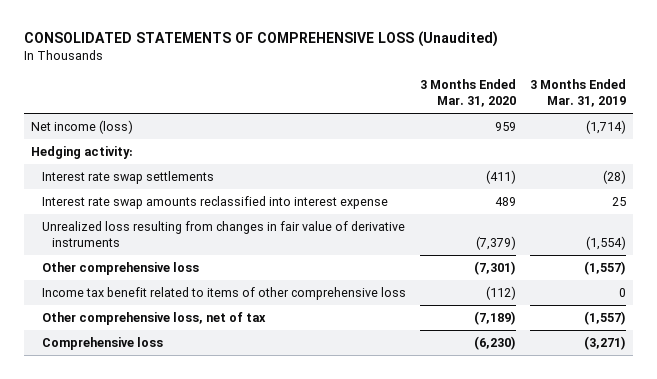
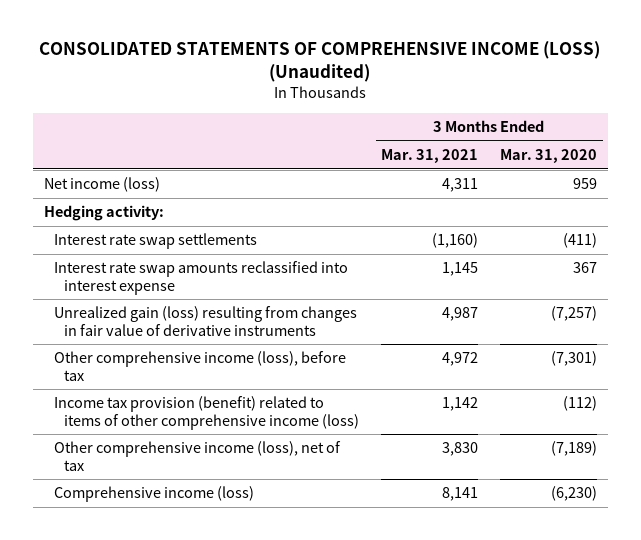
[24,31,499,48] CONSOLIDATED STATEMENTS OF COMPREHENSIVE LOSS (Unaudited) -> [39,41,601,83] CONSOLIDATED STATEMENTS OF COMPREHENSIVE INCOME (LOSS) (Unaudited)
[529,79,626,108] 3 Months Ended Mar. 31, 2019 -> none
none -> [381,148,479,163] Mar. 31, 2021
[494,197,516,207] 489 -> [573,262,598,274] 367
[41,221,405,247] Unrealized loss resulting from changes in fair value of derivative instruments -> [54,306,358,336] Unrealized gain (loss) resulting from changes in fair value of derivative instruments
[475,235,516,250] (7,379) -> [551,306,598,322] (7,257)
[41,262,199,276] Other comprehensive loss -> [54,351,347,381] Other comprehensive income (loss), before tax
[41,287,406,301] Income tax benefit related to items of other comprehensive loss -> [54,396,360,430] Income tax provision (benefit) related to items of other comprehensive income (loss)
[41,312,266,326] Other comprehensive loss, net of tax -> [54,441,342,471] Other comprehensive income (loss), net of tax
[41,337,163,351] Comprehensive loss -> [54,486,255,503] Comprehensive income (loss)

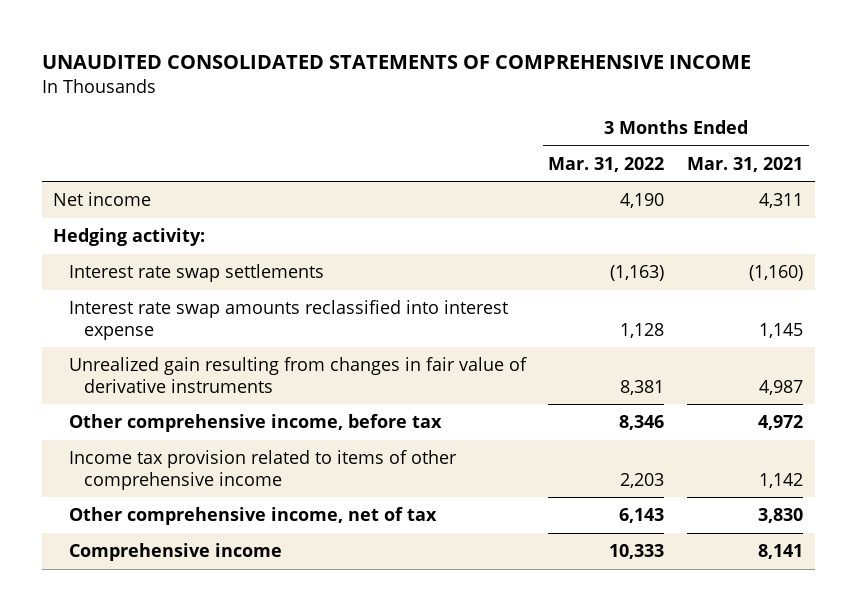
[39,41,601,83] CONSOLIDATED STATEMENTS OF COMPREHENSIVE INCOME (LOSS) (Unaudited) -> [41,54,751,69] UNAUDITED CONSOLIDATED STATEMENTS OF COMPREHENSIVE INCOME
[500,148,598,163] Mar. 31, 2020 -> none
none -> [548,156,665,172] Mar. 31, 2022
[43,177,160,193] Net income (loss) -> [53,191,152,206] Net income
[54,306,358,336] Unrealized gain (loss) resulting from changes in fair value of derivative instruments -> [68,356,527,393] Unrealized gain resulting from changes in fair value of derivative instruments
[54,351,347,381] Other comprehensive income (loss), before tax -> [68,413,442,432] Other comprehensive income, before tax
[54,396,360,430] Income tax provision (benefit) related to items of other comprehensive income (loss) -> [68,449,457,490] Income tax provision related to items of other comprehensive income
[54,441,342,471] Other comprehensive income (loss), net of tax -> [68,506,437,525] Other comprehensive income, net of tax
[54,486,255,503] Comprehensive income (loss) -> [68,542,282,561] Comprehensive income

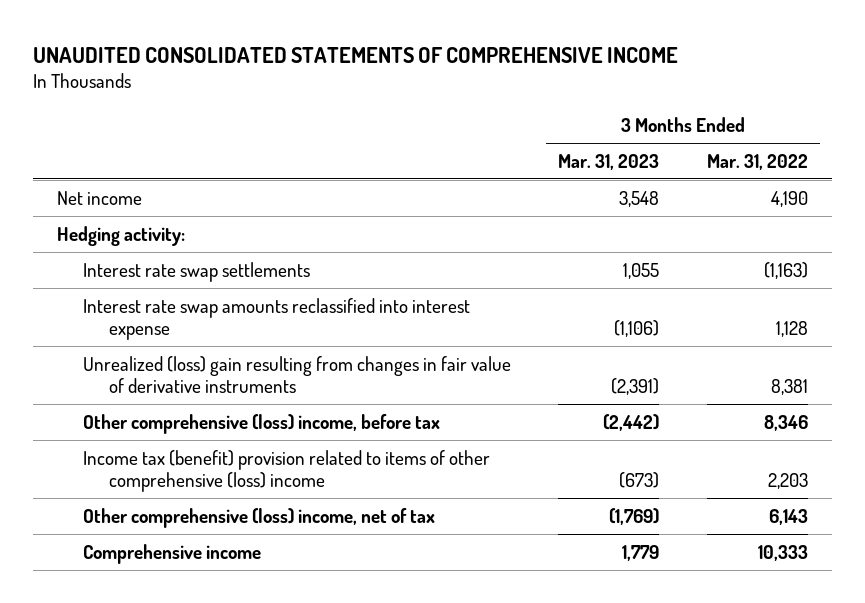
[687,156,804,172] Mar. 31, 2021 -> none
none -> [558,153,660,170] Mar. 31, 2023
[68,356,527,393] Unrealized gain resulting from changes in fair value of derivative instruments -> [82,355,511,394] Unrealized (loss) gain resulting from changes in fair value of derivative instruments
[68,413,442,432] Other comprehensive income, before tax -> [82,413,440,434] Other comprehensive (loss) income, before tax
[68,449,457,490] Income tax provision related to items of other comprehensive income -> [82,449,490,493] Income tax (benefit) provision related to items of other comprehensive (loss) income
[68,506,437,525] Other comprehensive income, net of tax -> [82,507,435,528] Other comprehensive (loss) income, net of tax

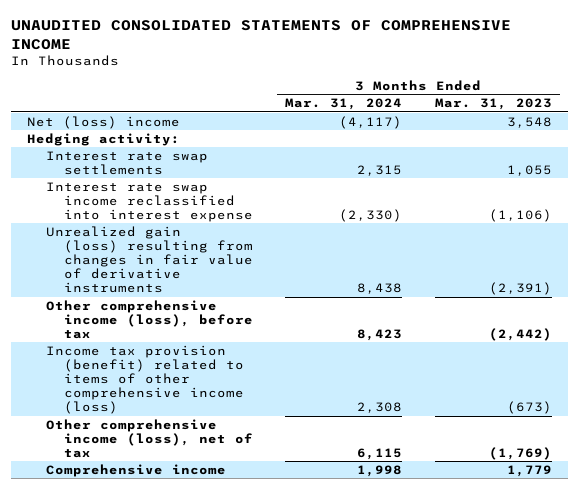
[706,153,808,170] Mar. 31, 2022 -> none
none -> [285,98,403,111] Mar. 31, 2024
[57,190,143,205] Net income -> [26,115,180,129] Net (loss) income
[82,297,470,341] Interest rate swap amounts reclassified into interest expense -> [45,181,254,223] Interest rate swap income reclassified into interest expense
[82,355,511,394] Unrealized (loss) gain resulting from changes in fair value of derivative instruments -> [45,225,254,294] Unrealized gain (loss) resulting from changes in fair value of derivative instruments
[82,413,440,434] Other comprehensive (loss) income, before tax -> [45,299,254,340] Other comprehensive income (loss), before tax
[82,449,490,493] Income tax (benefit) provision related to items of other comprehensive (loss) income -> [45,344,245,415] Income tax provision (benefit) related to items of other comprehensive income (loss)
[82,507,435,528] Other comprehensive (loss) income, net of tax -> [45,418,254,459] Other comprehensive income (loss), net of tax

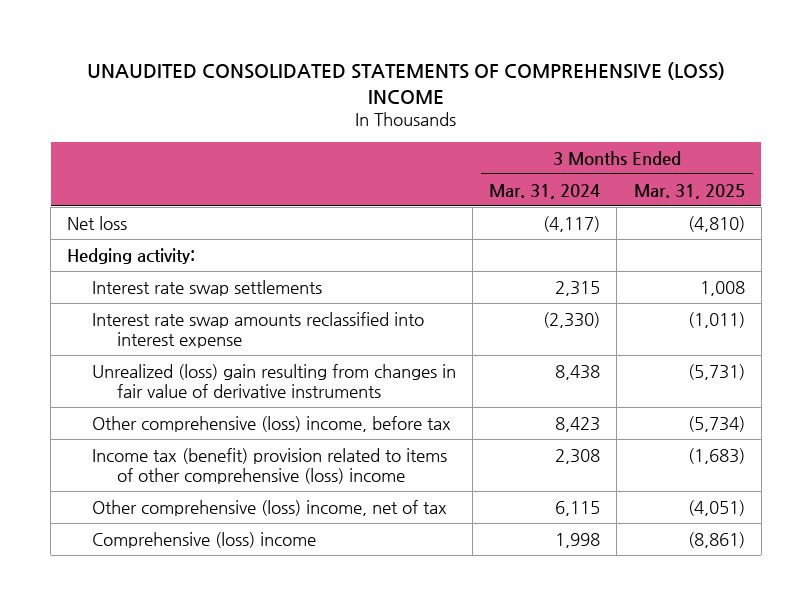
[10,19,511,50] UNAUDITED CONSOLIDATED STATEMENTS OF COMPREHENSIVE INCOME -> [86,61,725,104] UNAUDITED CONSOLIDATED STATEMENTS OF COMPREHENSIVE (LOSS) INCOME
[434,98,552,111] Mar. 31, 2023 -> none
none -> [633,183,745,199] Mar. 31, 2025
[26,115,180,129] Net (loss) income -> [67,215,128,230] Net loss
[45,181,254,223] Interest rate swap income reclassified into interest expense -> [92,311,425,349] Interest rate swap amounts reclassified into interest expense
[45,225,254,294] Unrealized gain (loss) resulting from changes in fair value of derivative instruments -> [92,363,457,399] Unrealized (loss) gain resulting from changes in fair value of derivative instruments
[45,299,254,340] Other comprehensive income (loss), before tax -> [92,415,452,432] Other comprehensive (loss) income, before tax
[45,344,245,415] Income tax provision (benefit) related to items of other comprehensive income (loss) -> [92,447,448,485] Income tax (benefit) provision related to items of other comprehensive (loss) income
[45,418,254,459] Other comprehensive income (loss), net of tax -> [92,499,448,516] Other comprehensive (loss) income, net of tax
[45,463,226,477] Comprehensive income -> [92,531,317,548] Comprehensive (loss) income

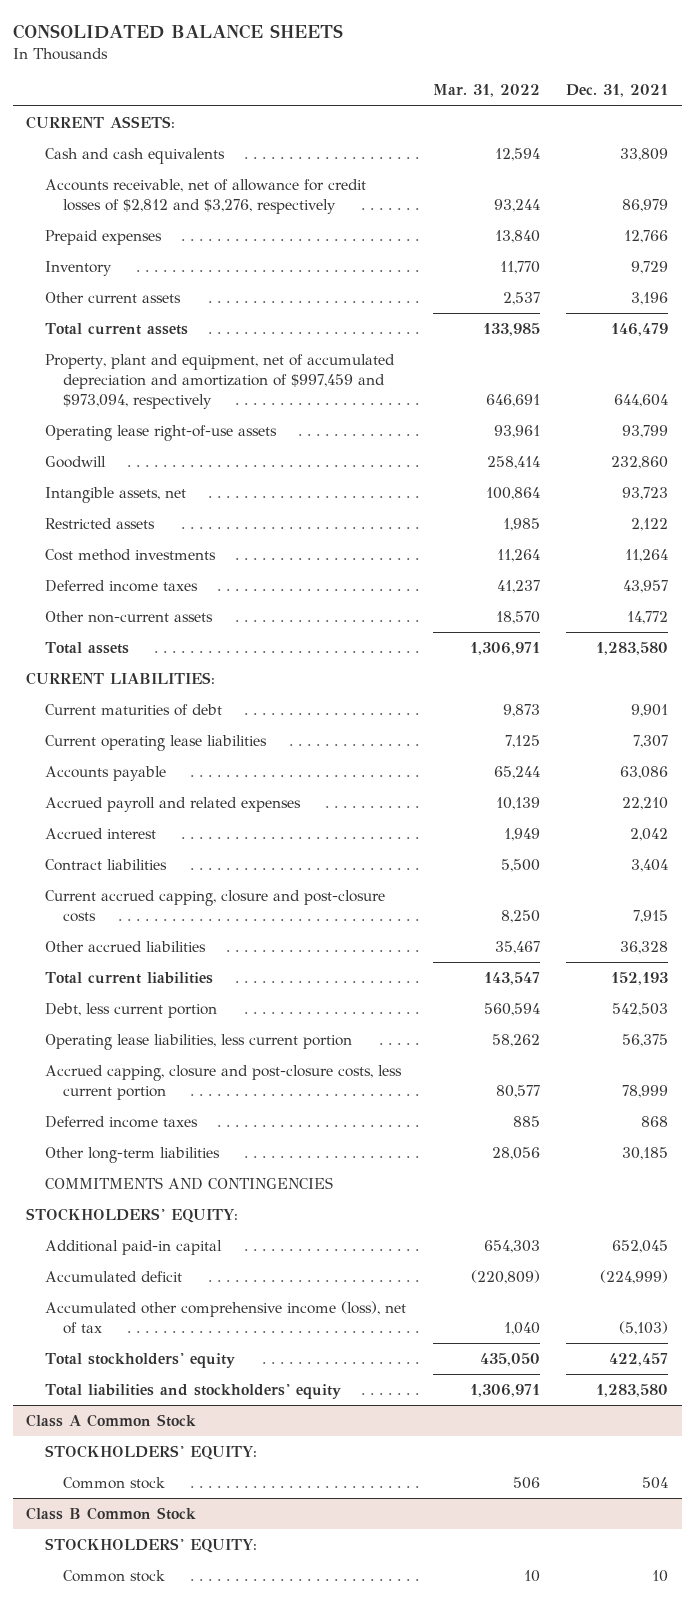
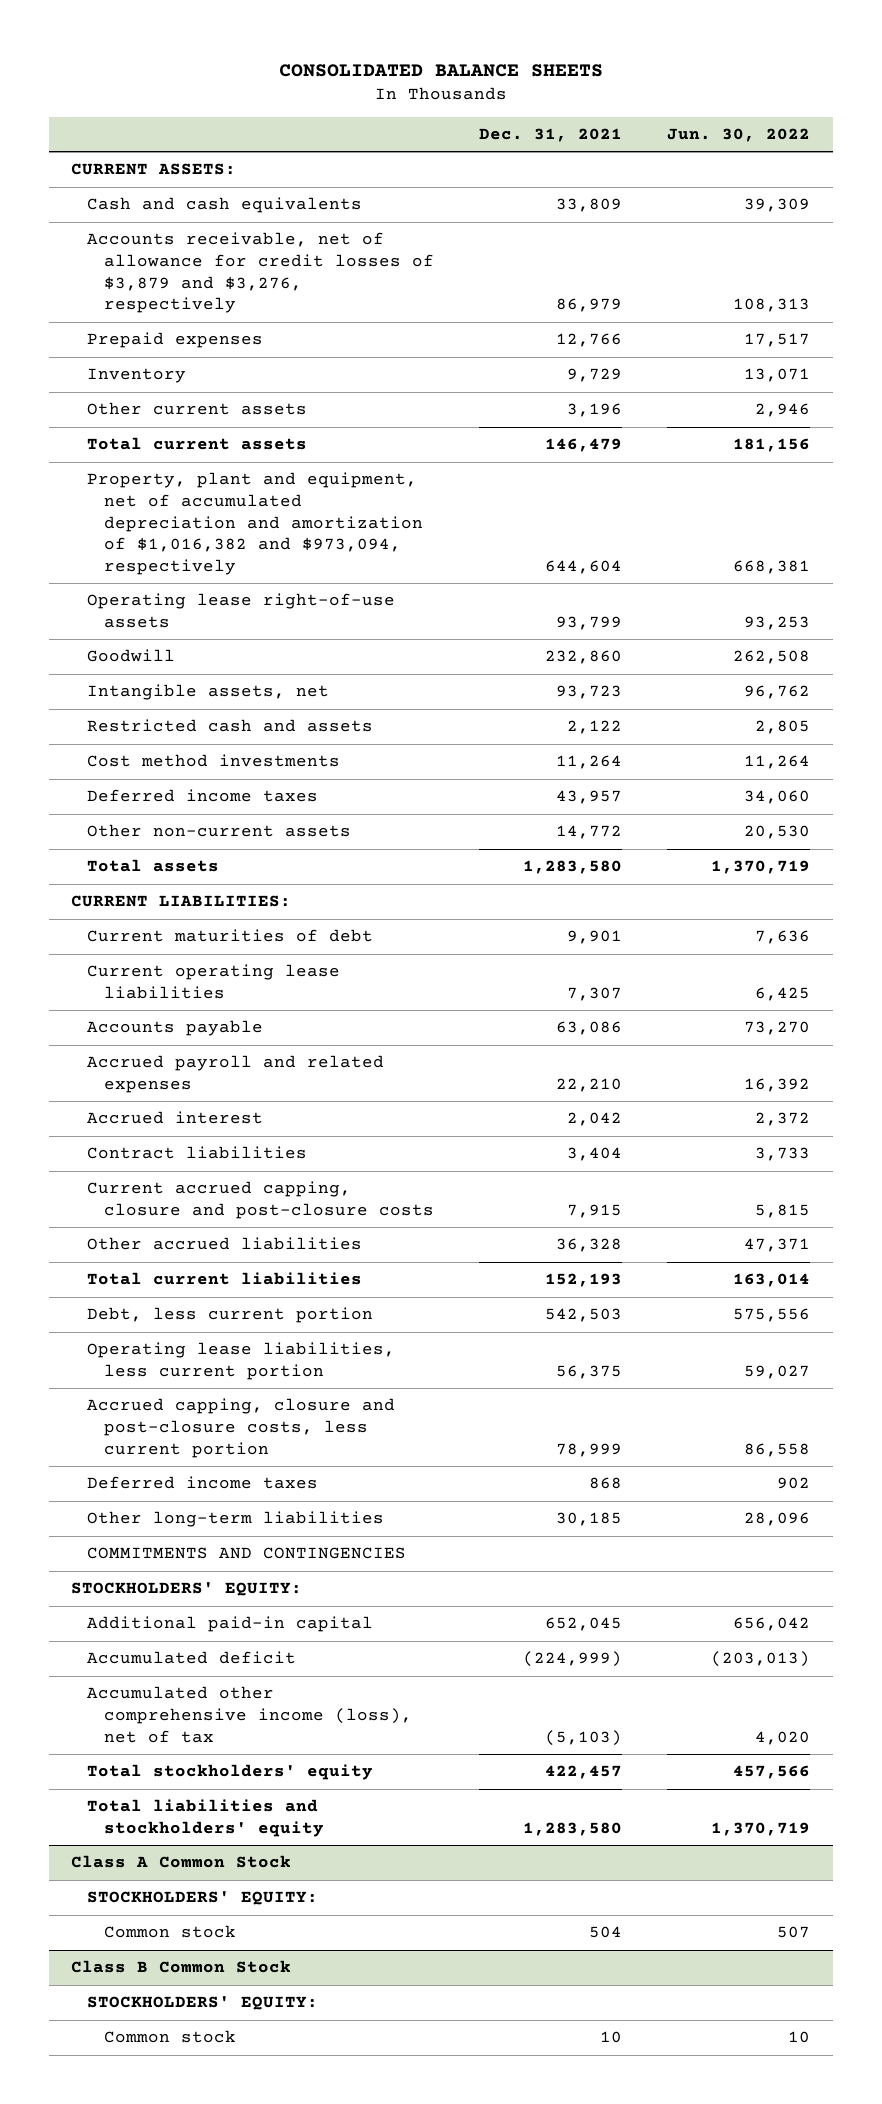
[432,84,540,98] Mar. 31, 2022 -> none
none -> [667,128,811,143] Jun. 30, 2022
[44,178,366,215] Accounts receivable, net of allowance for credit losses of $2,812 and $3,276, respectively -> [87,232,434,314] Accounts receivable, net of allowance for credit losses of $3,879 and $3,276, respectively
[44,353,395,410] Property, plant and equipment, net of accumulated depreciation and amortization of $997,459 and $973,094, respectively -> [87,472,423,575] Property, plant and equipment, net of accumulated depreciation and amortization of $1,016,382 and $973,094, respectively
[44,517,155,529] Restricted assets -> [87,719,374,733] Restricted cash and assets

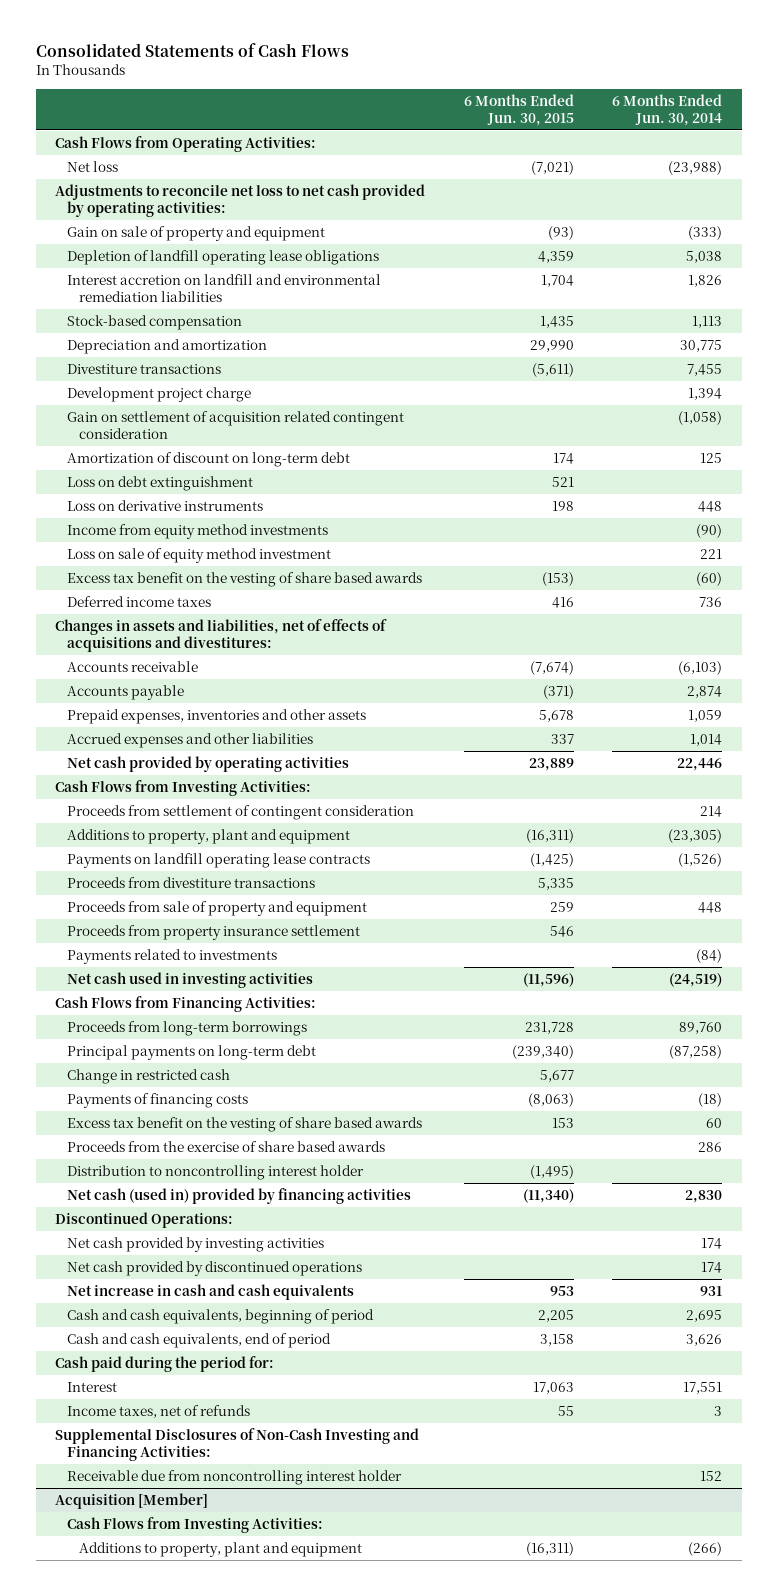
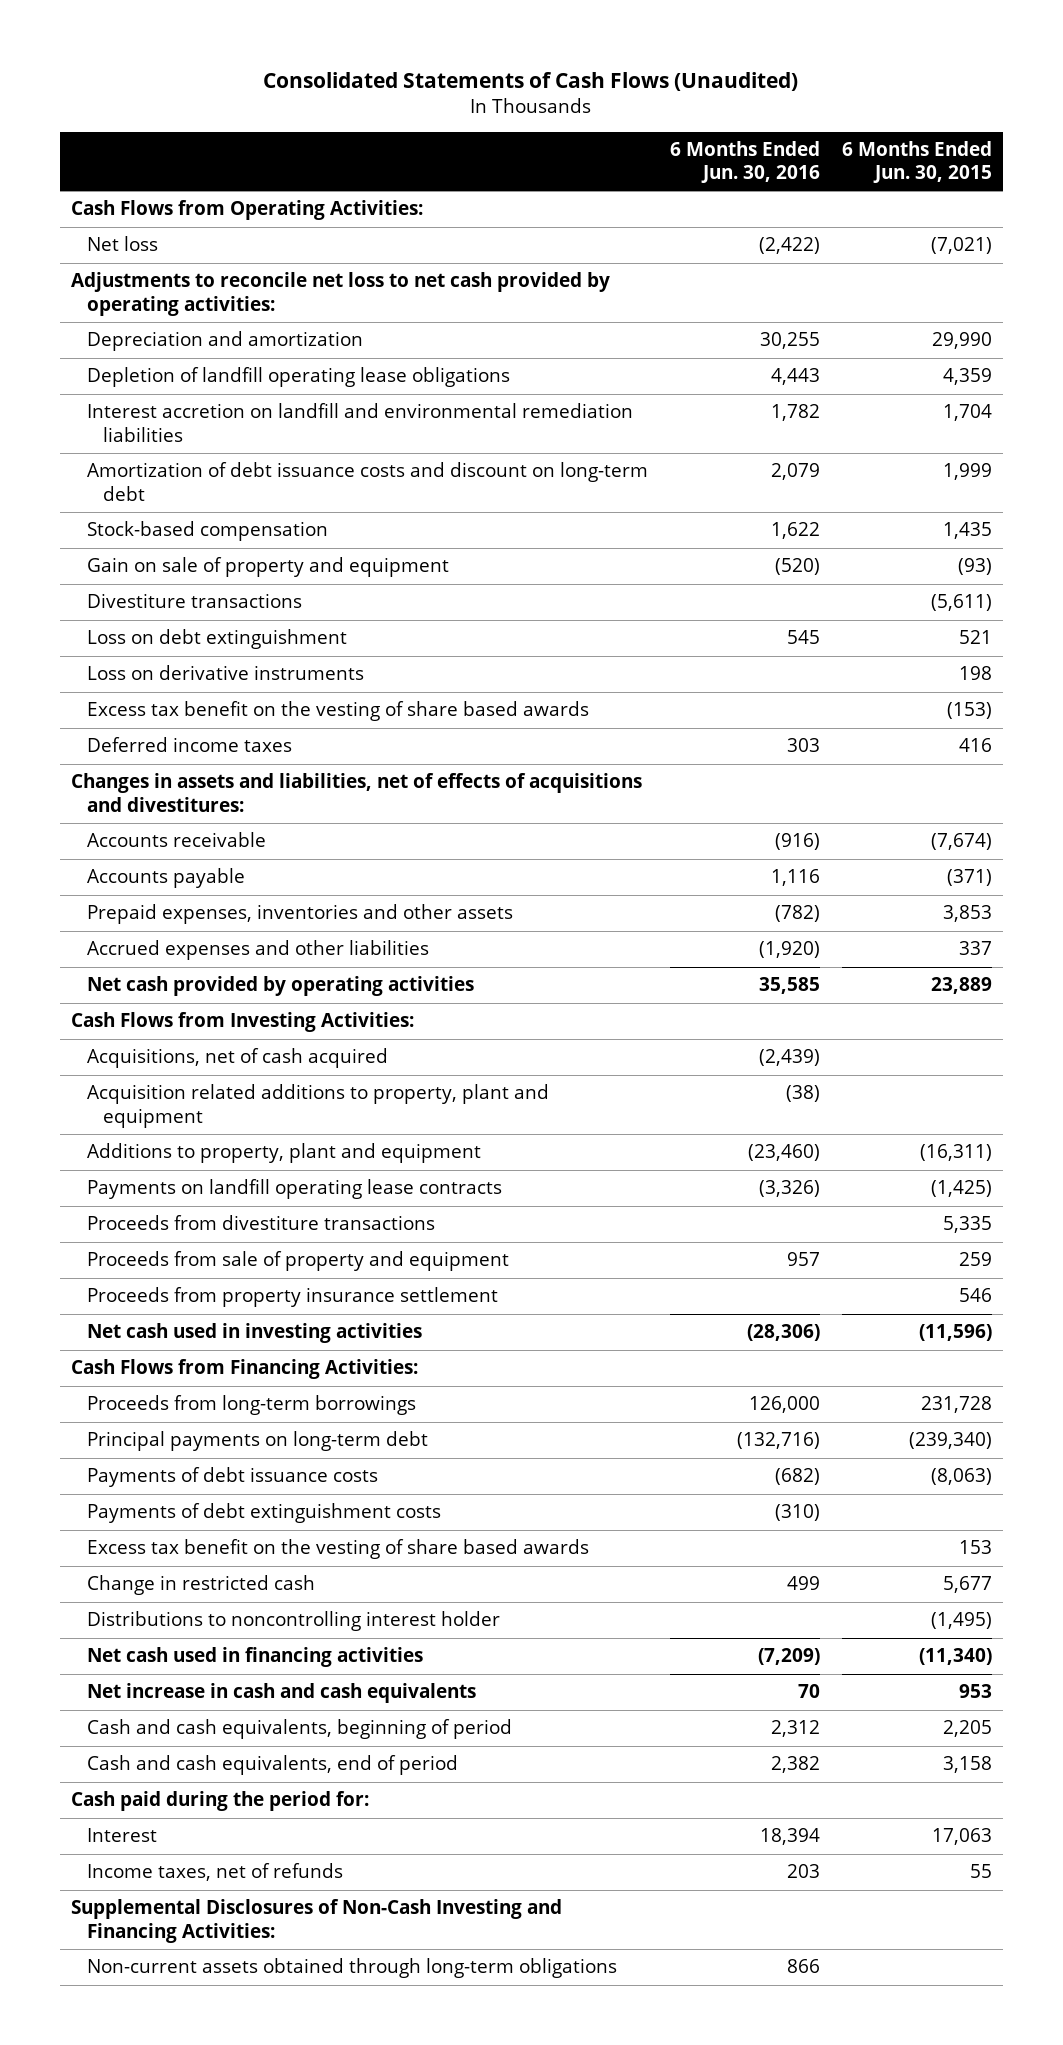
[35,42,349,57] Consolidated Statements of Cash Flows -> [263,72,799,92] Consolidated Statements of Cash Flows (Unaudited)
[612,93,723,126] 6 Months Ended Jun. 30, 2014 -> none
none -> [669,140,820,184] 6 Months Ended Jun. 30, 2016
[67,339,268,355] Depreciation and amortization -> [86,331,363,352] Depreciation and amortization
none -> [86,462,648,501] Amortization of debt issuance costs and discount on long-term debt
[67,226,326,242] Gain on sale of property and equipment -> [86,557,449,578] Gain on sale of property and equipment
[67,387,252,403] Development project charge -> none
[67,411,405,439] Gain on settlement of acquisition related contingent consideration -> none
[67,452,351,468] Amortization of discount on long-term debt -> none
[67,524,329,540] Income from equity method investments -> none
[67,548,332,564] Loss on sale of equity method investment -> none
[538,710,574,723] 5,678 -> [943,905,993,923] 3,853
[67,805,415,821] Proceeds from settlement of contingent consideration -> none
none -> [86,1048,388,1069] Acquisitions, net of cash acquired
none -> [86,1084,549,1128] Acquisition related additions to property, plant and equipment
[67,949,278,965] Payments related to investments -> none
[67,1093,249,1109] Payments of financing costs -> [86,1467,378,1488] Payments of debt issuance costs
none -> [86,1503,441,1524] Payments of debt extinguishment costs
[67,1141,386,1153] Proceeds from the exercise of share based awards -> none
[54,1212,233,1229] Discontinued Operations: -> none
[67,1237,325,1253] Net cash provided by investing activities -> none
[67,1261,363,1277] Net cash provided by discontinued operations -> none
[67,1069,231,1085] Change in restricted cash -> [86,1575,315,1596] Change in restricted cash
[67,1165,365,1181] Distribution to noncontrolling interest holder -> [86,1611,500,1632] Distributions to noncontrolling interest holder
[67,1188,412,1205] Net cash (used in) provided by financing activities -> [86,1647,423,1668] Net cash used in financing activities
[67,1470,403,1486] Receivable due from noncontrolling interest holder -> none
[54,1493,208,1510] Acquisition [Member] -> none
[67,1517,324,1534] Cash Flows from Investing Activities: -> none
[79,1542,363,1558] Additions to property, plant and equipment -> none
none -> [86,1958,617,1979] Non-current assets obtained through long-term obligations

